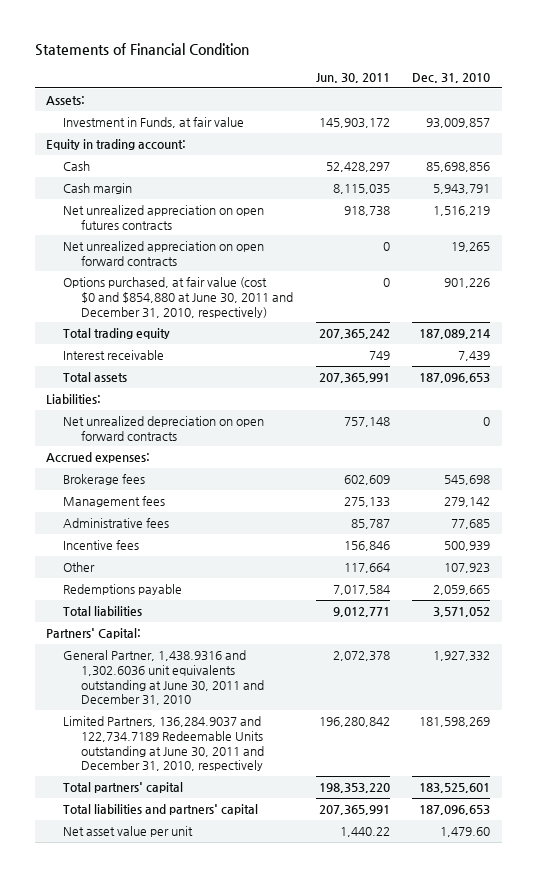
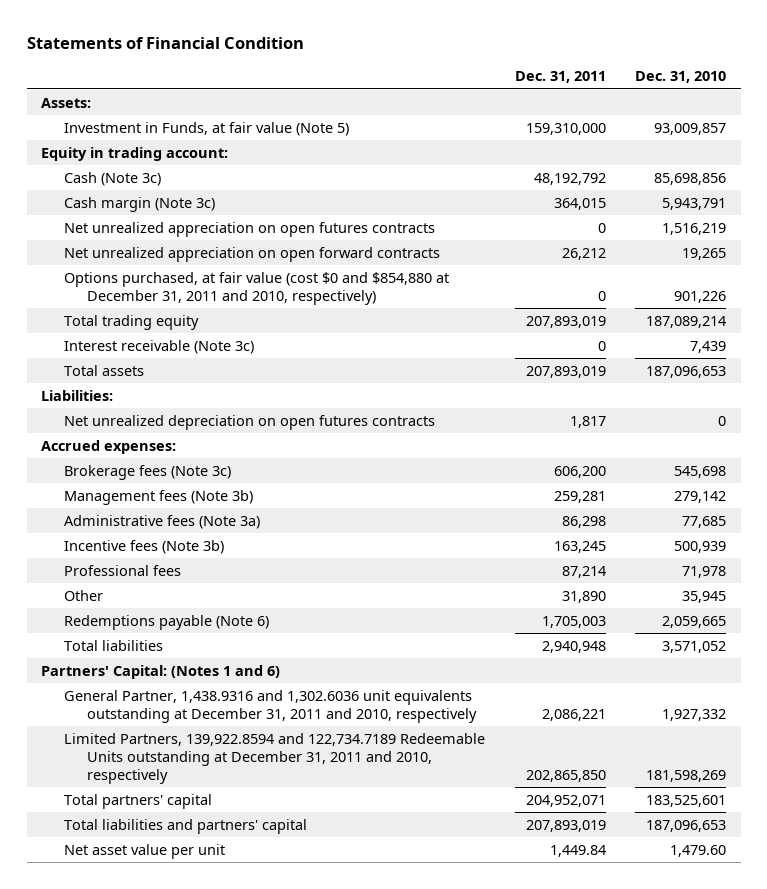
[315,72,390,83] Jun. 30, 2011 -> none
none -> [514,71,606,84] Dec. 31, 2011
[63,117,245,129] Investment in Funds, at fair value -> [64,121,350,136] Investment in Funds, at fair value (Note 5)
[63,161,91,172] Cash -> [64,171,162,186] Cash (Note 3c)
[63,183,133,195] Cash margin -> [64,196,216,212] Cash margin (Note 3c)
[63,277,293,318] Options purchased, at fair value (cost $0 and $854,880 at June 30, 2011 and December 31, 2010, respectively) -> [64,271,450,305] Options purchased, at fair value (cost $0 and $854,880 at December 31, 2011 and 2010, respectively)
[63,350,165,361] Interest receivable -> [64,339,255,354] Interest receivable (Note 3c)
[63,416,265,441] Net unrealized depreciation on open forward contracts -> [64,414,436,430] Net unrealized depreciation on open futures contracts
[63,474,146,486] Brokerage fees -> [64,464,232,480] Brokerage fees (Note 3c)
[63,496,166,508] Management fees -> [64,489,254,505] Management fees (Note 3b)
[63,518,170,529] Administrative fees -> [64,514,261,529] Administrative fees (Note 3a)
[63,540,140,551] Incentive fees -> [64,539,225,554] Incentive fees (Note 3b)
none -> [64,564,182,576] Professional fees
[444,563,491,574] 107,923 -> [681,590,726,603] 35,945
[63,584,183,596] Redemptions payable -> [64,614,270,630] Redemptions payable (Note 6)
[45,628,141,640] Partners' Capital: -> [41,664,281,679] Partners' Capital: (Notes 1 and 6)
[63,650,264,706] General Partner, 1,438.9316 and 1,302.6036 unit equivalents outstanding at June 30, 2011 and December 31, 2010 -> [64,689,478,723] General Partner, 1,438.9316 and 1,302.6036 unit equivalents outstanding at December 31, 2011 and 2010, respectively
[63,716,264,772] Limited Partners, 136,284.9037 and 122,734.7189 Redeemable Units outstanding at June 30, 2011 and December 31, 2010, respectively -> [64,732,486,784] Limited Partners, 139,922.8594 and 122,734.7189 Redeemable Units outstanding at December 31, 2011 and 2010, respectively

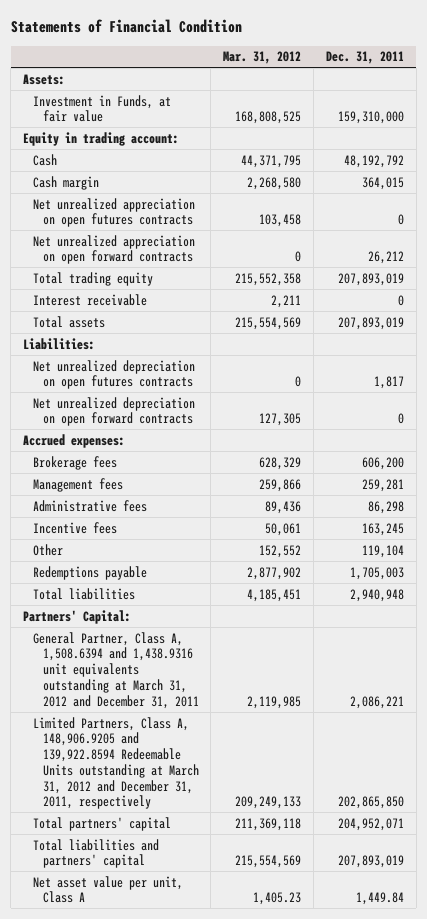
[634,71,726,84] Dec. 31, 2010 -> none
none -> [223,51,302,65] Mar. 31, 2012
[64,121,350,136] Investment in Funds, at fair value (Note 5) -> [32,94,171,123] Investment in Funds, at fair value
[64,171,162,186] Cash (Note 3c) -> [32,153,57,166] Cash
[64,196,216,212] Cash margin (Note 3c) -> [32,175,99,190] Cash margin
[64,271,450,305] Options purchased, at fair value (cost $0 and $854,880 at December 31, 2011 and 2010, respectively) -> none
[64,339,255,354] Interest receivable (Note 3c) -> [32,293,147,306] Interest receivable
none -> [32,396,195,427] Net unrealized depreciation on open forward contracts
[64,564,182,576] Professional fees -> none
[64,464,232,480] Brokerage fees (Note 3c) -> [32,455,117,470] Brokerage fees
[64,489,254,505] Management fees (Note 3b) -> [32,477,123,492] Management fees
[64,514,261,529] Administrative fees (Note 3a) -> [32,499,147,512] Administrative fees
[64,539,225,554] Incentive fees (Note 3b) -> [32,521,117,534] Incentive fees
[561,590,606,603] 31,890 -> [361,544,404,558] 119,104
[64,614,270,630] Redemptions payable (Note 6) -> [32,565,147,580] Redemptions payable
[41,664,281,679] Partners' Capital: (Notes 1 and 6) -> [23,609,132,624] Partners' Capital:
[64,689,478,723] General Partner, 1,438.9316 and 1,302.6036 unit equivalents outstanding at December 31, 2011 and 2010, respectively -> [32,631,199,709] General Partner, Class A, 1,508.6394 and 1,438.9316 unit equivalents outstanding at March 31, 2012 and December 31, 2011
[64,732,486,784] Limited Partners, 139,922.8594 and 122,734.7189 Redeemable Units outstanding at December 31, 2011 and 2010, respectively -> [32,716,199,810] Limited Partners, Class A, 148,906.9205 and 139,922.8594 Redeemable Units outstanding at March 31, 2012 and December 31, 2011, respectively
[64,843,226,859] Net asset value per unit -> [32,875,183,904] Net asset value per unit, Class A

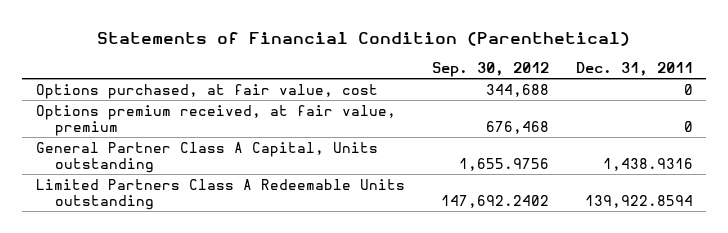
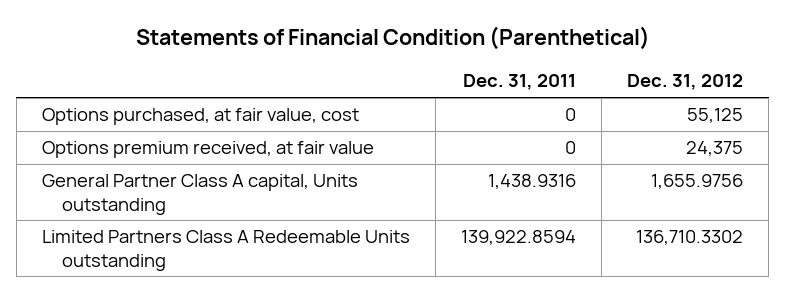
[431,62,549,78] Sep. 30, 2012 -> none
none -> [627,74,744,91] Dec. 31, 2012
[35,104,396,136] Options premium received, at fair value, premium -> [41,141,374,159] Options premium received, at fair value
[35,141,378,173] General Partner Class A Capital, Units outstanding -> [41,174,358,215] General Partner Class A capital, Units outstanding

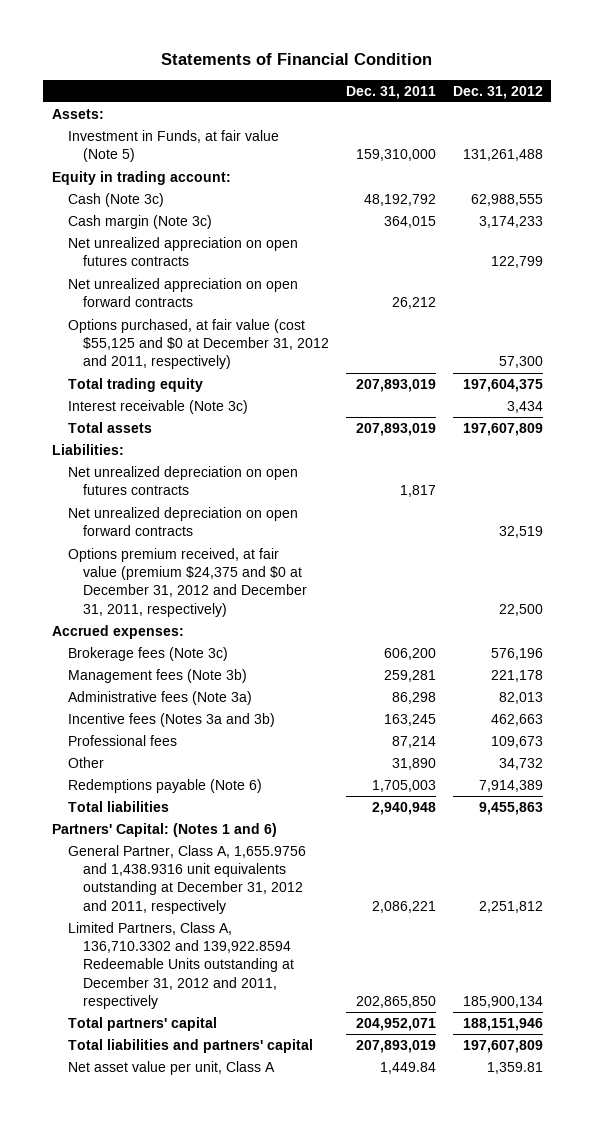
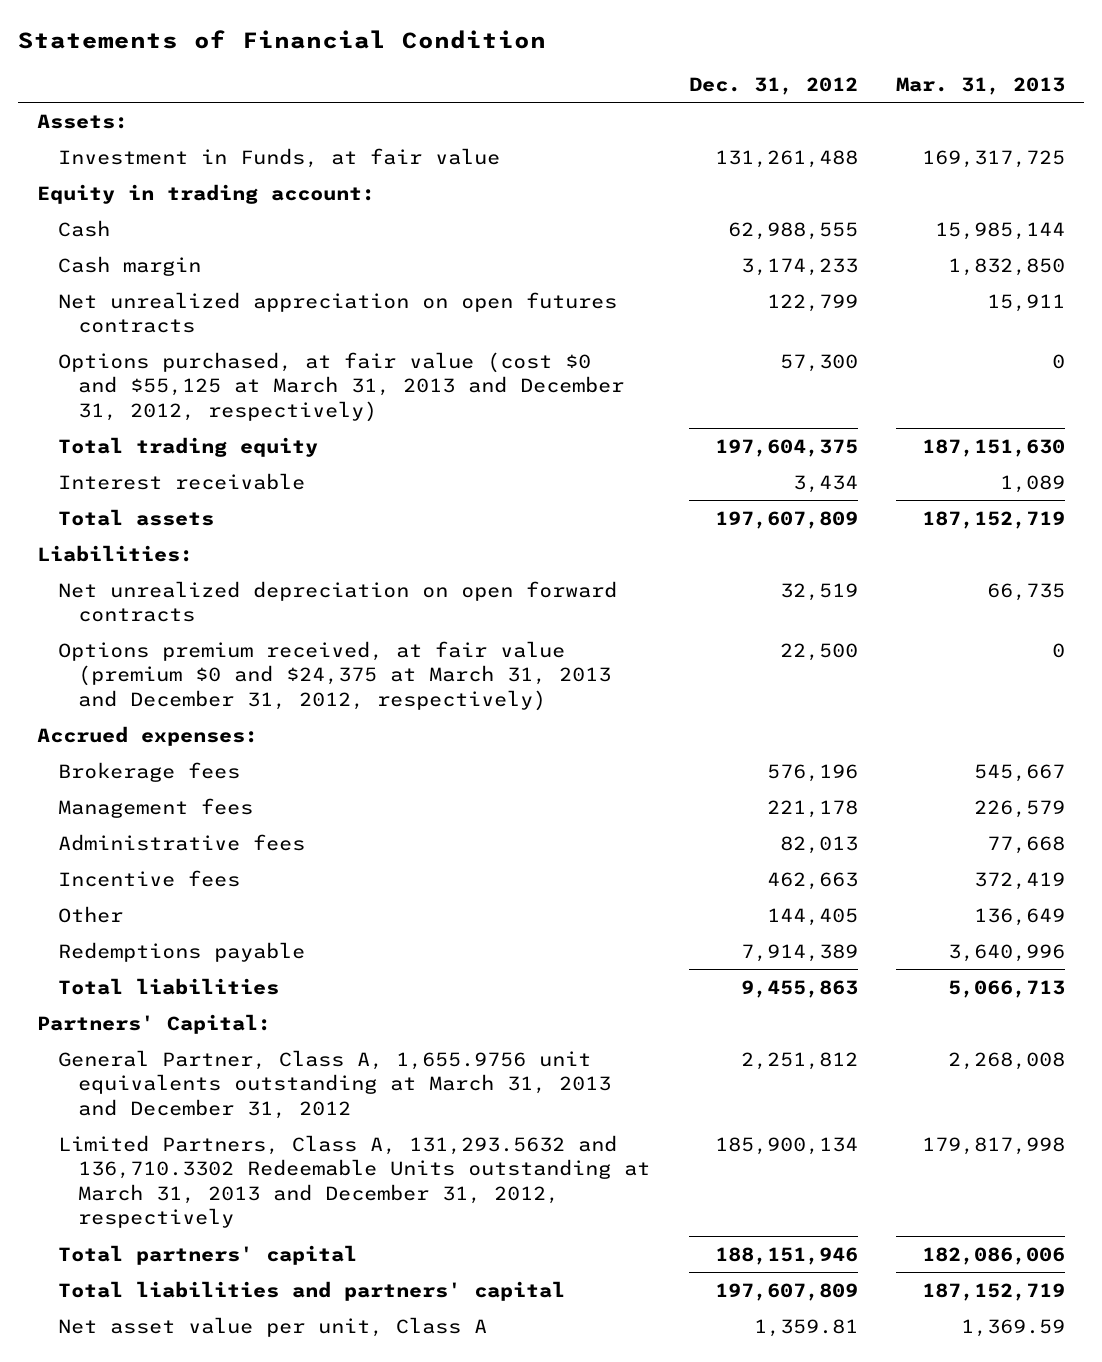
[346,85,437,99] Dec. 31, 2011 -> none
none -> [895,77,1065,96] Mar. 31, 2013
[67,130,279,163] Investment in Funds, at fair value (Note 5) -> [57,147,500,168] Investment in Funds, at fair value
[67,193,164,208] Cash (Note 3c) -> [57,219,110,237] Cash
[67,215,212,230] Cash margin (Note 3c) -> [57,255,201,276] Cash margin
[67,278,298,308] Net unrealized appreciation on open forward contracts -> none
[67,319,330,370] Options purchased, at fair value (cost $55,125 and $0 at December 31, 2012 and 2011, respectively) -> [57,351,625,422] Options purchased, at fair value (cost $0 and $55,125 at March 31, 2013 and December 31, 2012, respectively)
[67,400,248,415] Interest receivable (Note 3c) -> [57,472,305,490] Interest receivable
[67,466,298,496] Net unrealized depreciation on open futures contracts -> none
[67,548,308,617] Options premium received, at fair value (premium $24,375 and $0 at December 31, 2012 and December 31, 2011, respectively) -> [57,640,612,711] Options premium received, at fair value (premium $0 and $24,375 at March 31, 2013 and December 31, 2012, respectively)
[67,735,177,747] Professional fees -> none
[67,647,228,662] Brokerage fees (Note 3c) -> [57,761,240,782] Brokerage fees
[67,669,247,684] Management fees (Note 3b) -> [57,797,253,818] Management fees
[67,691,252,706] Administrative fees (Note 3a) -> [57,833,305,851] Administrative fees
[67,713,275,728] Incentive fees (Notes 3a and 3b) -> [57,869,240,887] Incentive fees
[499,758,544,771] 34,732 -> [766,907,858,926] 144,405
[67,779,262,794] Redemptions payable (Note 6) -> [57,941,305,962] Redemptions payable
[51,823,277,838] Partners' Capital: (Notes 1 and 6) -> [37,1013,272,1034] Partners' Capital:
[67,845,306,914] General Partner, Class A, 1,655.9756 and 1,438.9316 unit equivalents outstanding at December 31, 2012 and 2011, respectively -> [57,1049,612,1119] General Partner, Class A, 1,655.9756 unit equivalents outstanding at March 31, 2013 and December 31, 2012
[67,922,295,1009] Limited Partners, Class A, 136,710.3302 and 139,922.8594 Redeemable Units outstanding at December 31, 2012 and 2011, respectively -> [57,1134,651,1229] Limited Partners, Class A, 131,293.5632 and 136,710.3302 Redeemable Units outstanding at March 31, 2013 and December 31, 2012, respectively

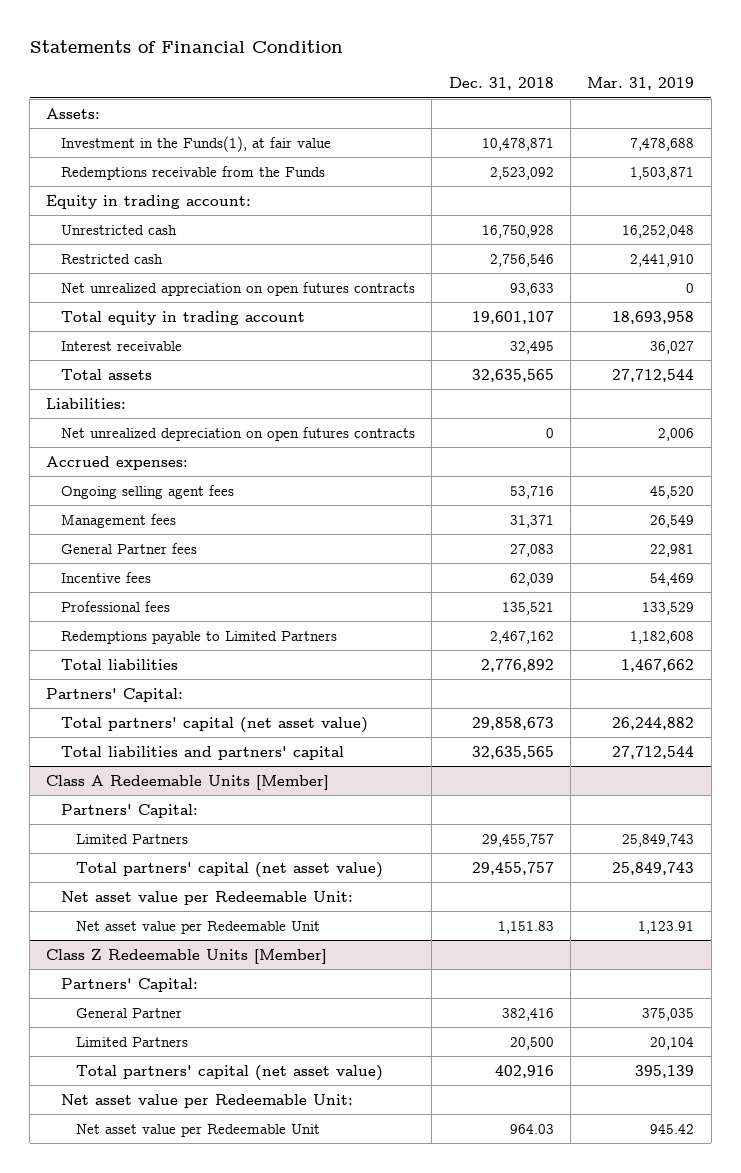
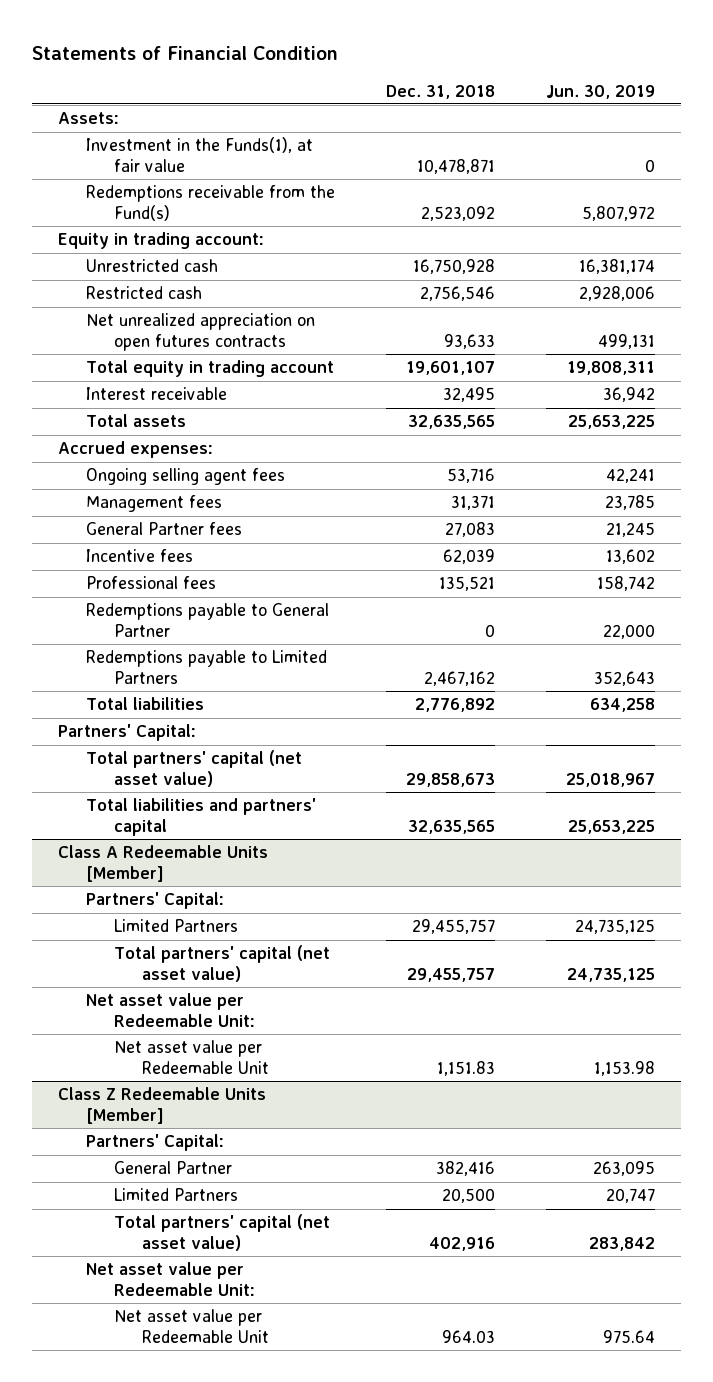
[587,77,695,91] Mar. 31, 2019 -> none
none -> [546,84,656,99] Jun. 30, 2019
[60,165,325,180] Redemptions receivable from the Funds -> [86,185,336,221] Redemptions receivable from the Fund(s)
[46,397,127,409] Liabilities: -> none
[60,426,415,441] Net unrealized depreciation on open futures contracts -> none
none -> [86,603,330,637] Redemptions payable to General Partner

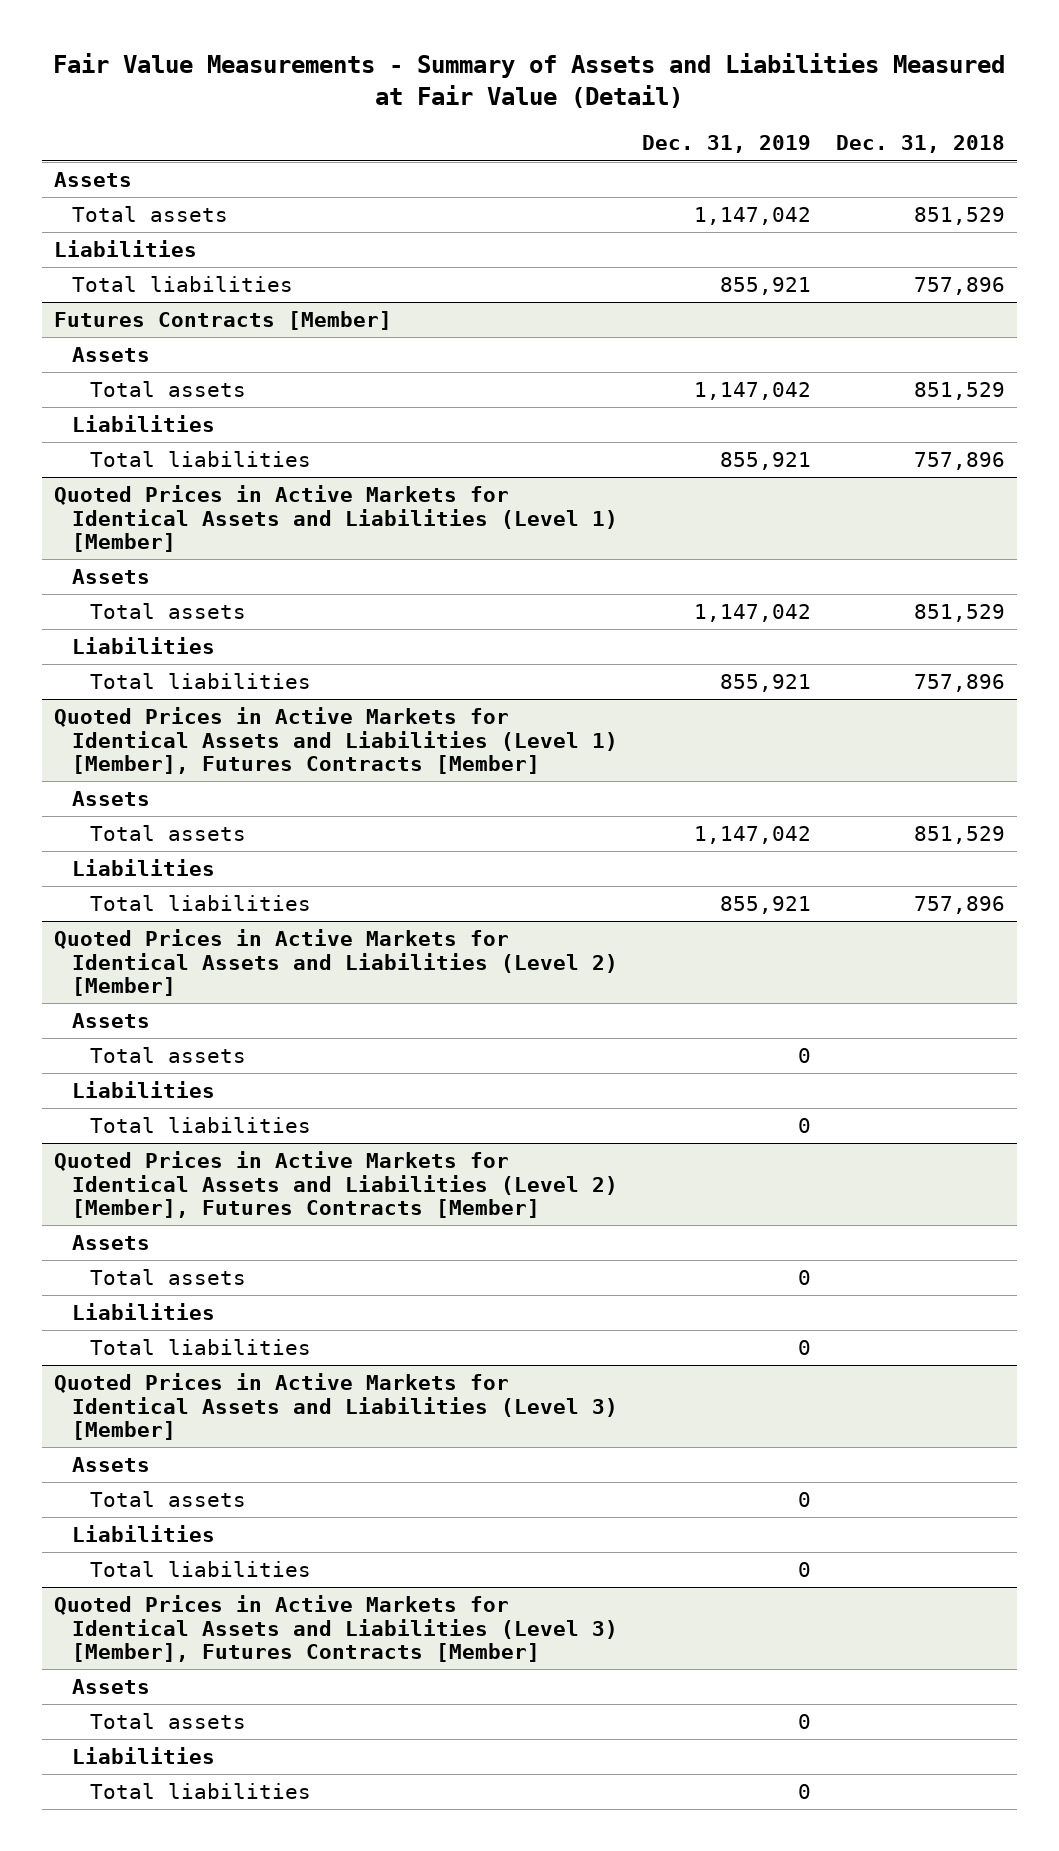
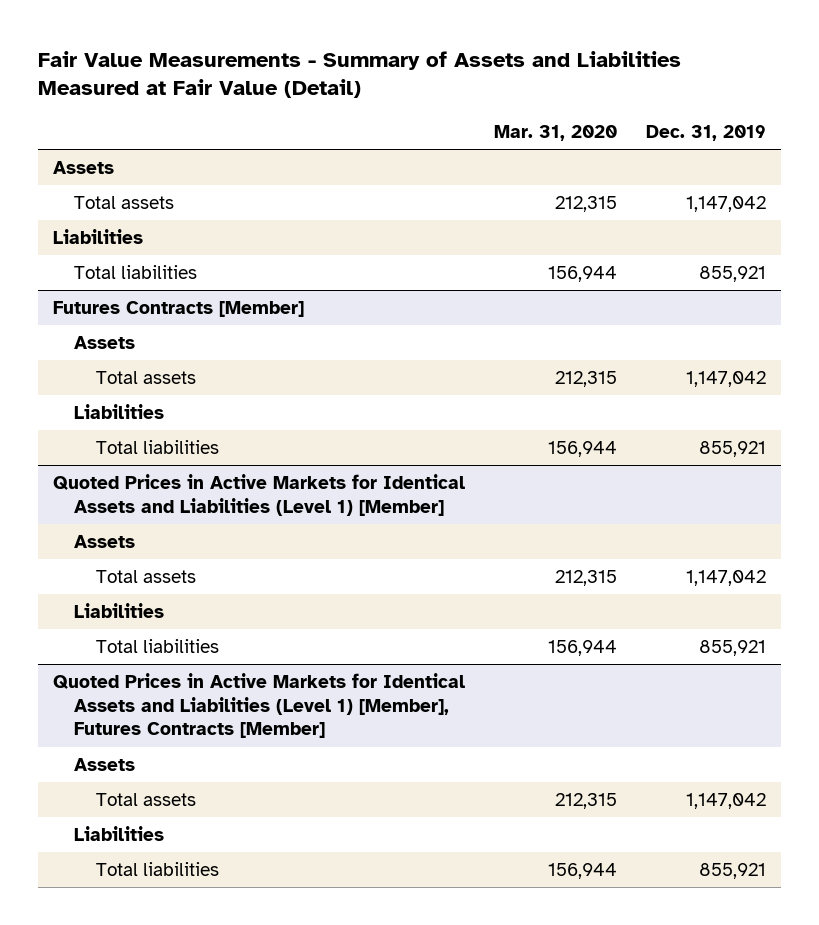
[835,135,1005,154] Dec. 31, 2018 -> none
none -> [493,124,617,141] Mar. 31, 2020
[53,929,619,997] Quoted Prices in Active Markets for Identical Assets and Liabilities (Level 2) [Member] -> none
[72,1013,151,1029] Assets -> none
[90,1047,247,1064] Total assets -> none
[72,1081,216,1099] Liabilities -> none
[90,1117,312,1134] Total liabilities -> none
[53,1151,619,1219] Quoted Prices in Active Markets for Identical Assets and Liabilities (Level 2) [Member], Futures Contracts [Member] -> none
[72,1235,151,1251] Assets -> none
[90,1269,247,1286] Total assets -> none
[72,1303,216,1321] Liabilities -> none
[90,1339,312,1356] Total liabilities -> none
[53,1373,619,1441] Quoted Prices in Active Markets for Identical Assets and Liabilities (Level 3) [Member] -> none
[72,1457,151,1473] Assets -> none
[90,1491,247,1508] Total assets -> none
[72,1525,216,1543] Liabilities -> none
[90,1561,312,1578] Total liabilities -> none
[53,1595,619,1663] Quoted Prices in Active Markets for Identical Assets and Liabilities (Level 3) [Member], Futures Contracts [Member] -> none
[72,1679,151,1695] Assets -> none
[90,1713,247,1730] Total assets -> none
[72,1747,216,1765] Liabilities -> none
[90,1783,312,1800] Total liabilities -> none

